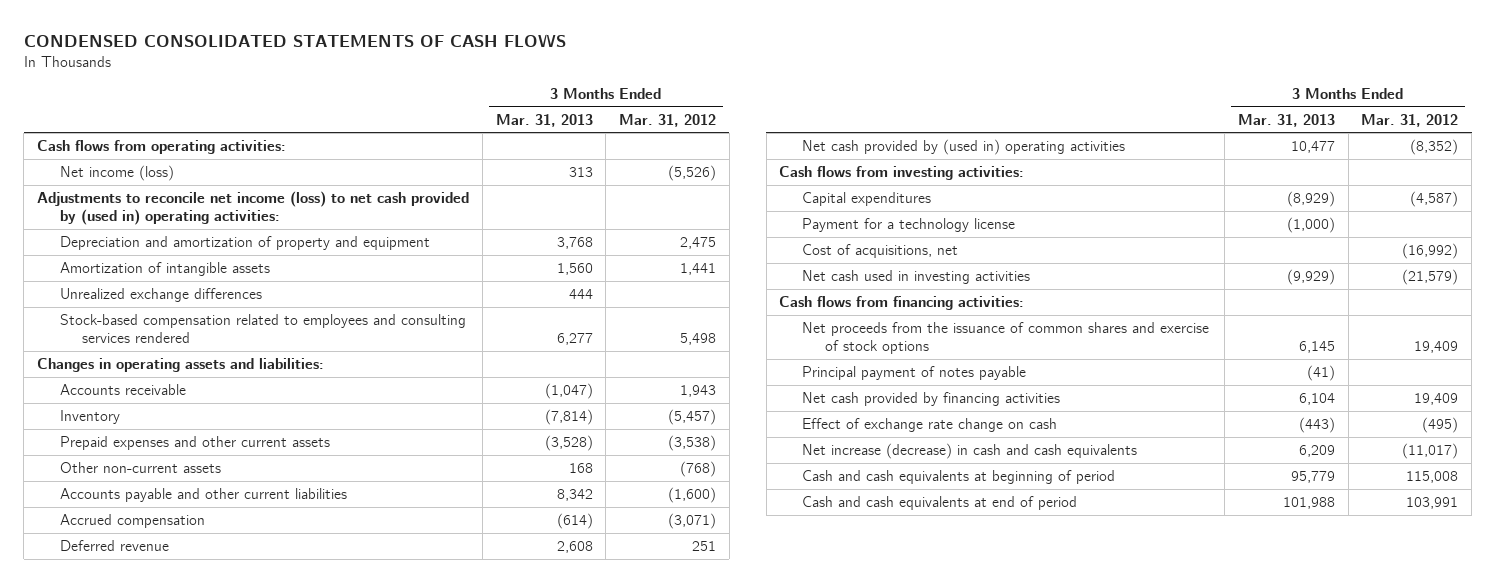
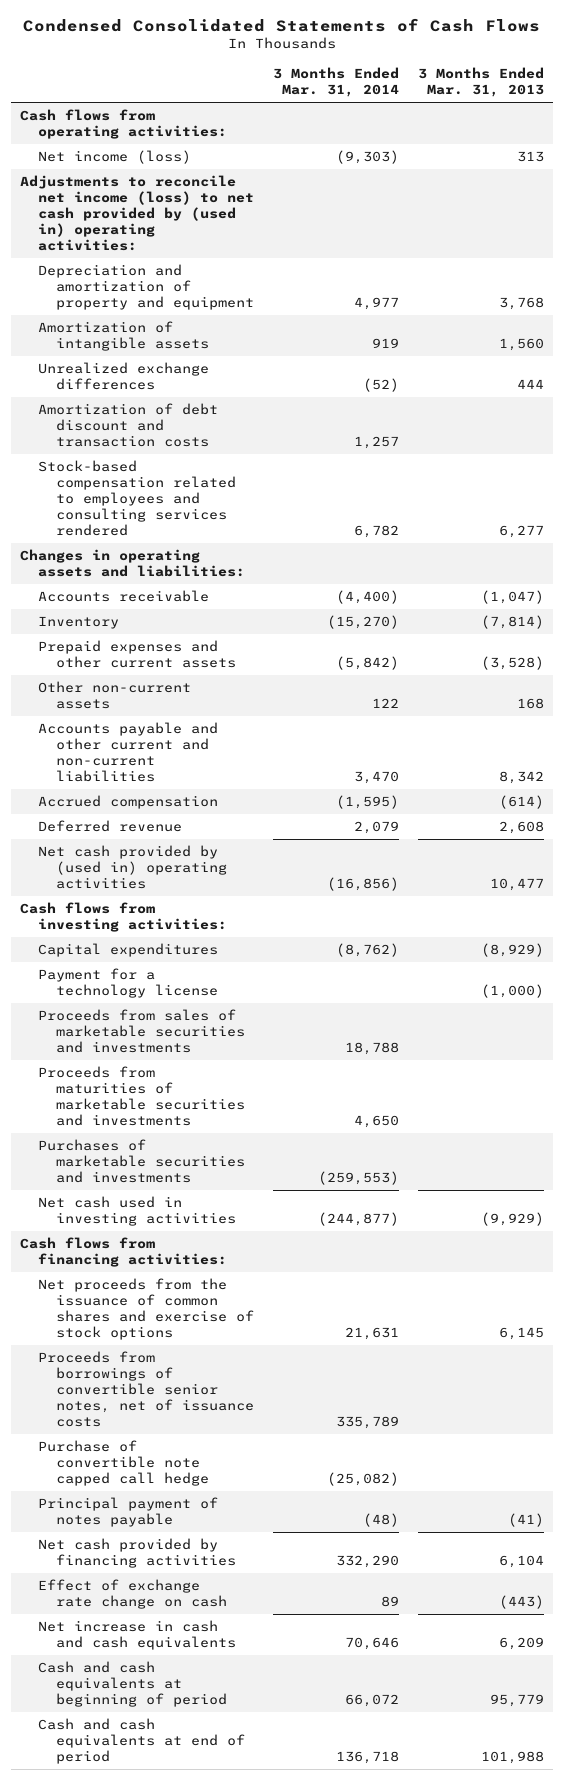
[23,33,566,47] CONDENSED CONSOLIDATED STATEMENTS OF CASH FLOWS -> [22,17,540,32] Condensed Consolidated Statements of Cash Flows
[619,113,717,127] Mar. 31, 2012 -> none
none -> [273,67,400,97] 3 Months Ended Mar. 31, 2014
none -> [38,403,219,447] Amortization of debt discount and transaction costs
[59,487,347,502] Accounts payable and other current liabilities -> [38,722,219,782] Accounts payable and other current and non-current liabilities
[802,243,959,258] Cost of acquisitions, net -> none
none -> [38,1009,246,1053] Proceeds from sales of marketable securities and investments
none -> [38,1066,246,1126] Proceeds from maturities of marketable securities and investments
none -> [38,1139,246,1183] Purchases of marketable securities and investments
none -> [38,1351,255,1427] Proceeds from borrowings of convertible senior notes, net of issuance costs
none -> [38,1440,210,1486] Purchase of convertible note capped call hedge
[802,442,1138,459] Net increase (decrease) in cash and cash equivalents -> [38,1620,237,1651] Net increase in cash and cash equivalents

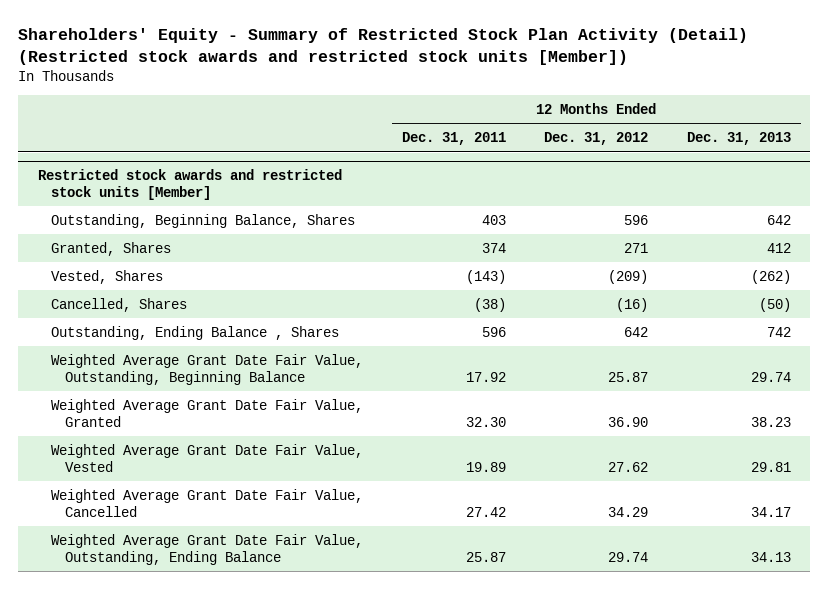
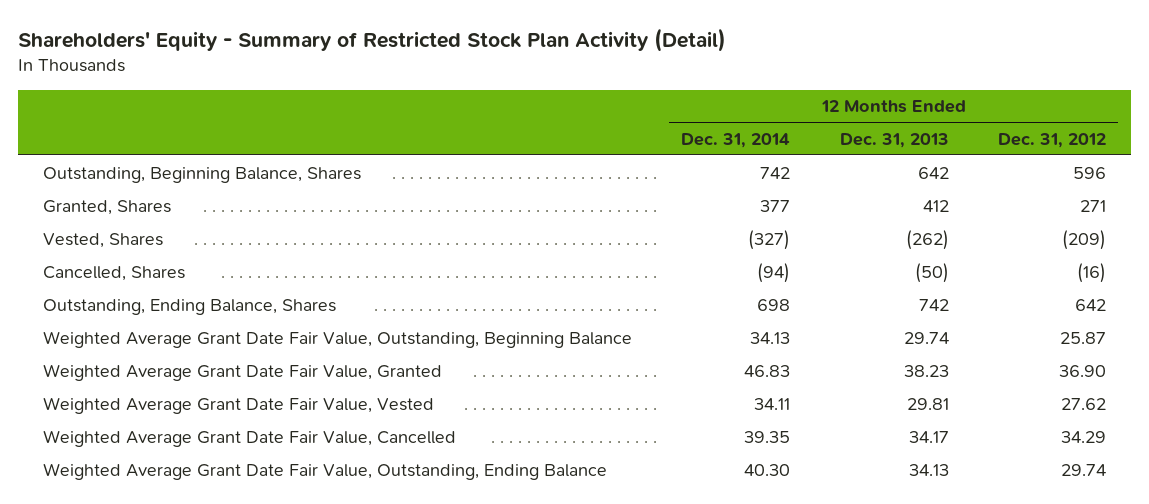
[18,28,749,66] Shareholders' Equity - Summary of Restricted Stock Plan Activity (Detail) (Restricted stock awards and restricted stock units [Member]) -> [18,27,727,52] Shareholders' Equity - Summary of Restricted Stock Plan Activity (Detail)
[401,132,506,146] Dec. 31, 2011 -> none
none -> [681,132,791,148] Dec. 31, 2014
[37,169,342,201] Restricted stock awards and restricted stock units [Member] -> none
[51,325,340,340] Outstanding, Ending Balance , Shares -> [43,298,337,315] Outstanding, Ending Balance, Shares

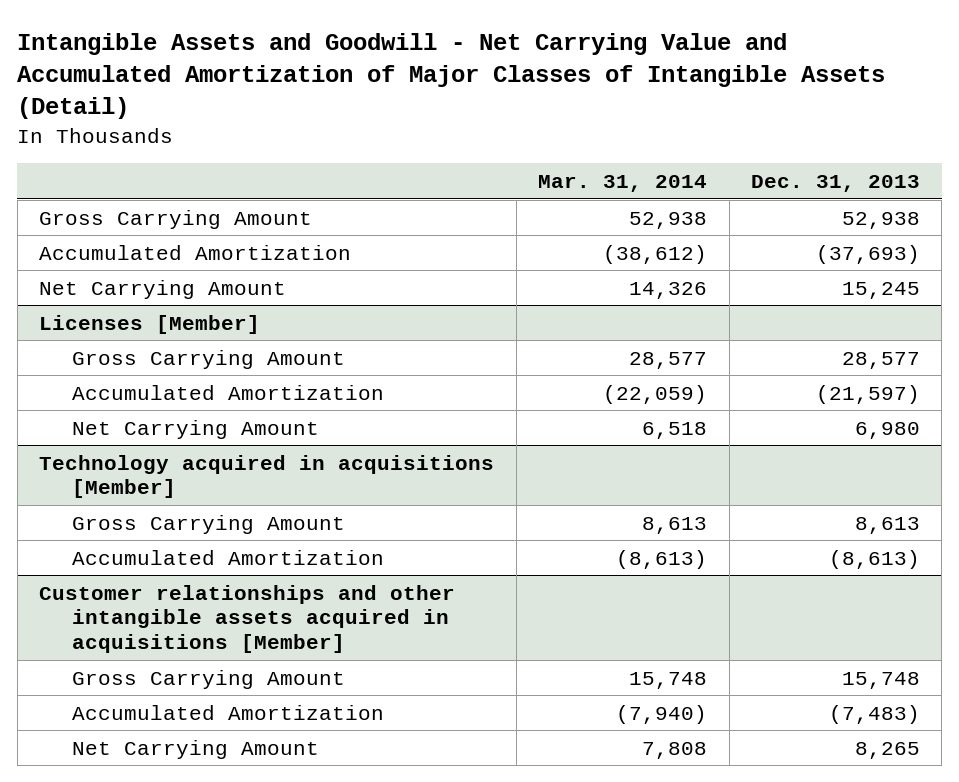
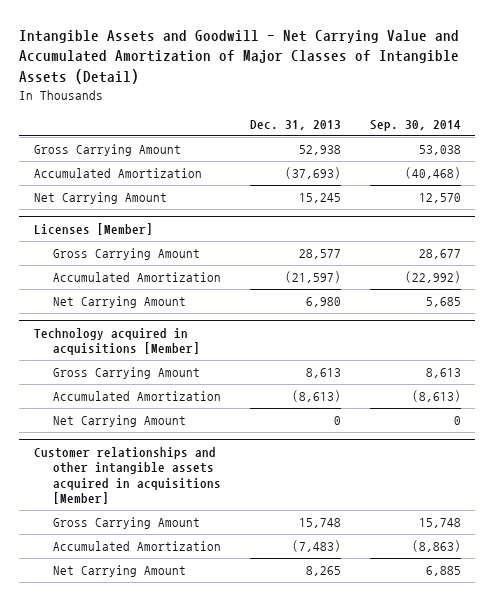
[538,174,708,192] Mar. 31, 2014 -> none
none -> [369,119,461,131] Sep. 30, 2014
none -> [52,415,186,428] Net Carrying Amount

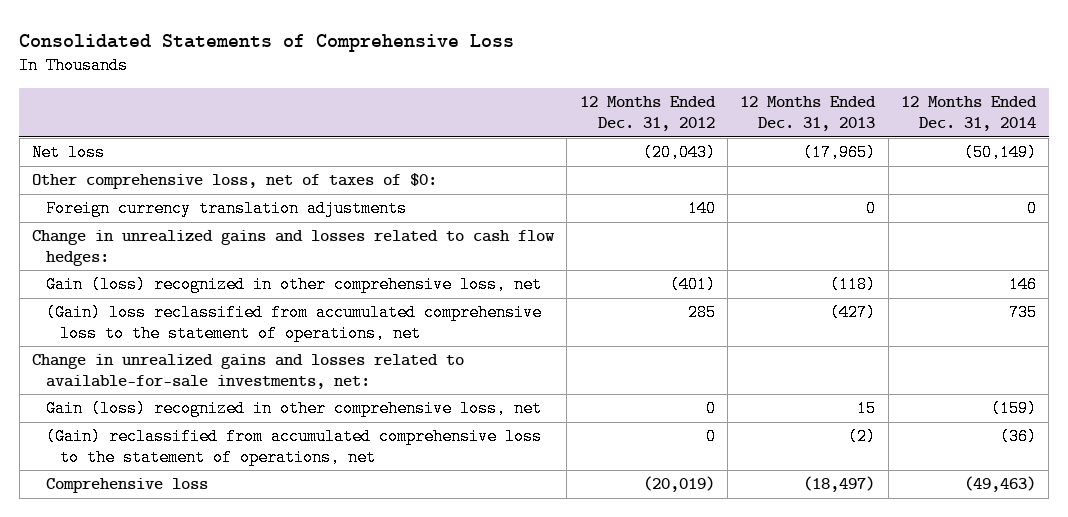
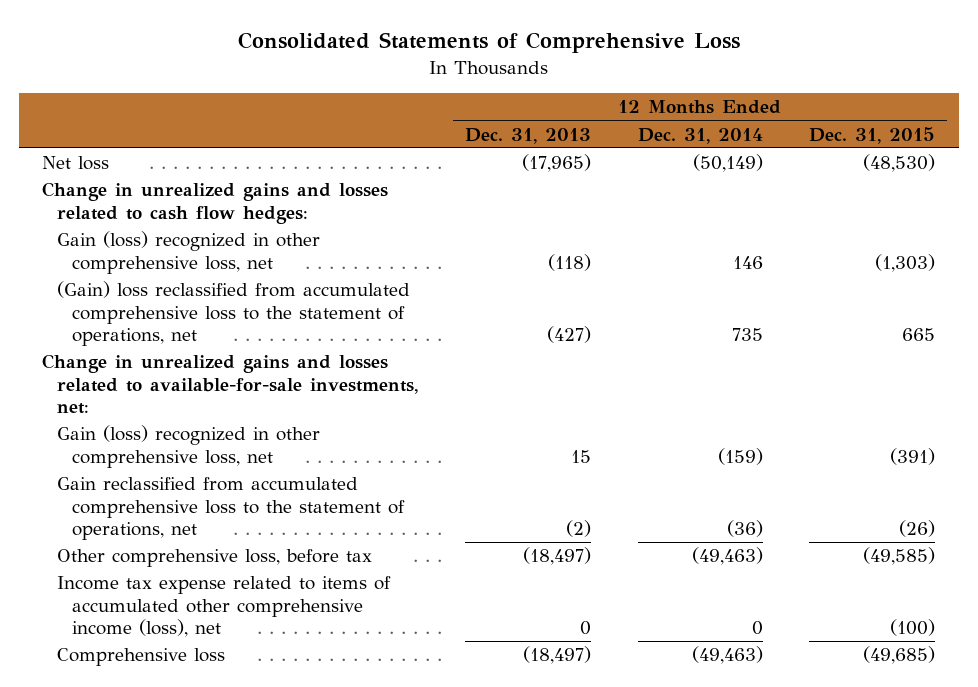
[579,96,716,131] 12 Months Ended Dec. 31, 2012 -> none
none -> [809,126,936,144] Dec. 31, 2015
[31,173,437,190] Other comprehensive loss, net of taxes of $0: -> none
[45,200,407,218] Foreign currency translation adjustments -> none
[45,428,542,466] (Gain) reclassified from accumulated comprehensive loss to the statement of operations, net -> [57,477,405,540] Gain reclassified from accumulated comprehensive loss to the statement of operations, net
none -> [57,549,373,568] Other comprehensive loss, before tax
none -> [57,576,392,637] Income tax expense related to items of accumulated other comprehensive income (loss), net

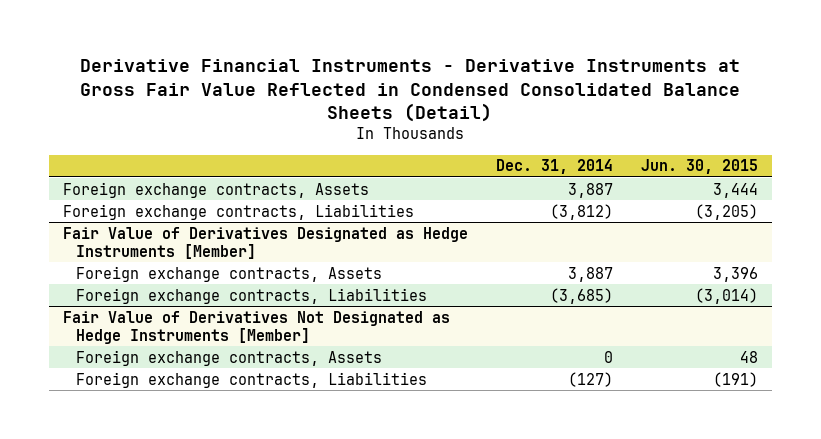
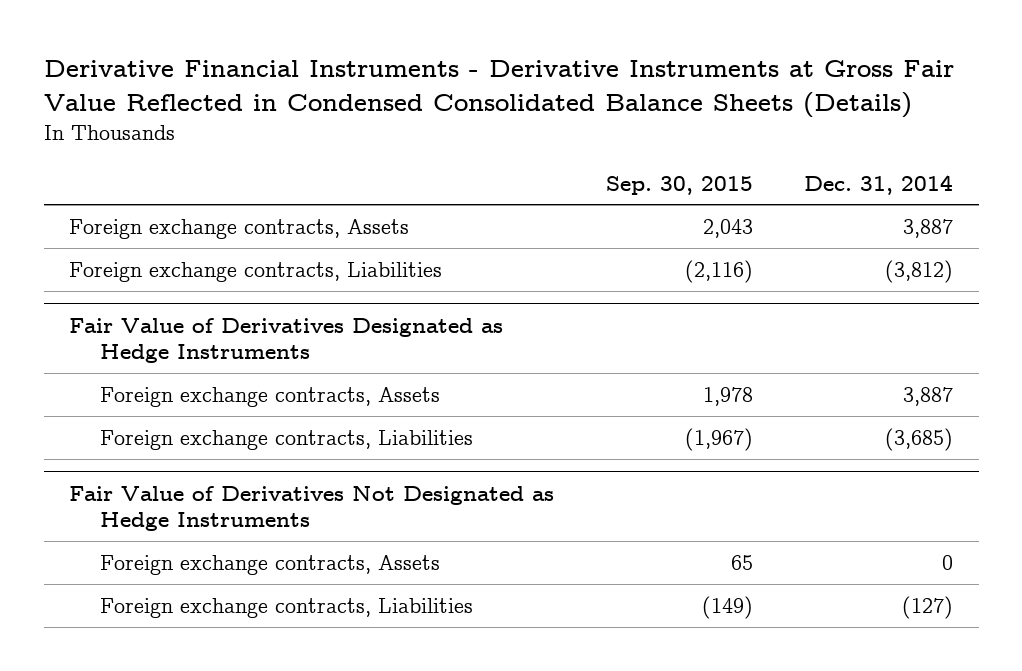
[80,59,741,123] Derivative Financial Instruments - Derivative Instruments at Gross Fair Value Reflected in Condensed Consolidated Balance Sheets (Detail) -> [43,60,954,118] Derivative Financial Instruments - Derivative Instruments at Gross Fair Value Reflected in Condensed Consolidated Balance Sheets (Details)
[640,159,758,175] Jun. 30, 2015 -> none
none -> [605,175,753,195] Sep. 30, 2015
[62,226,468,259] Fair Value of Derivatives Designated as Hedge Instruments [Member] -> [69,317,504,363] Fair Value of Derivatives Designated as Hedge Instruments
[62,310,450,344] Fair Value of Derivatives Not Designated as Hedge Instruments [Member] -> [69,485,555,531] Fair Value of Derivatives Not Designated as Hedge Instruments

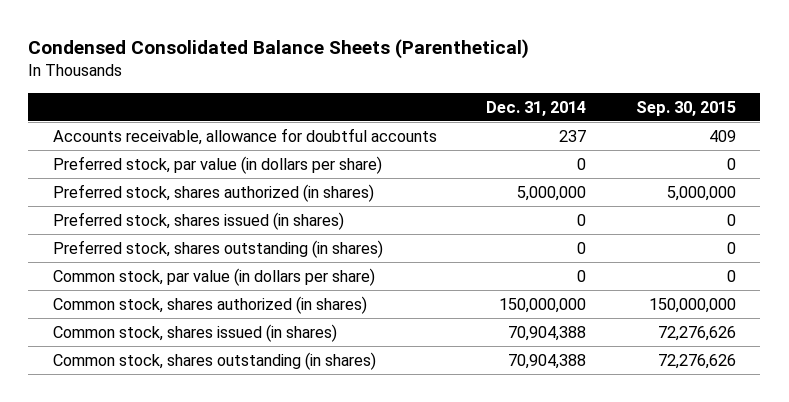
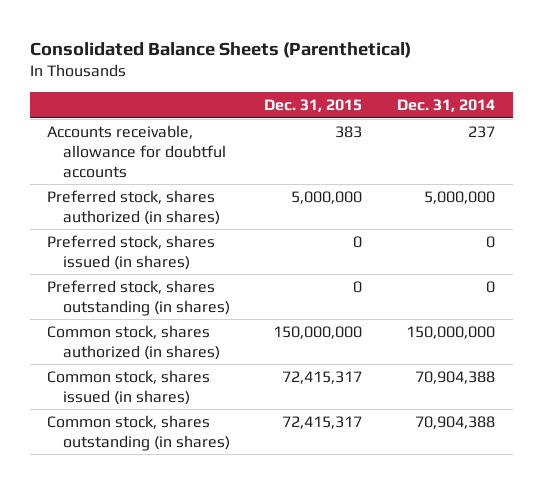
[28,38,530,59] Condensed Consolidated Balance Sheets (Parenthetical) -> [29,41,411,58] Consolidated Balance Sheets (Parenthetical)
[635,100,736,116] Sep. 30, 2015 -> none
none -> [264,99,363,113] Dec. 31, 2015
[52,155,382,174] Preferred stock, par value (in dollars per share) -> none
[52,267,375,286] Common stock, par value (in dollars per share) -> none

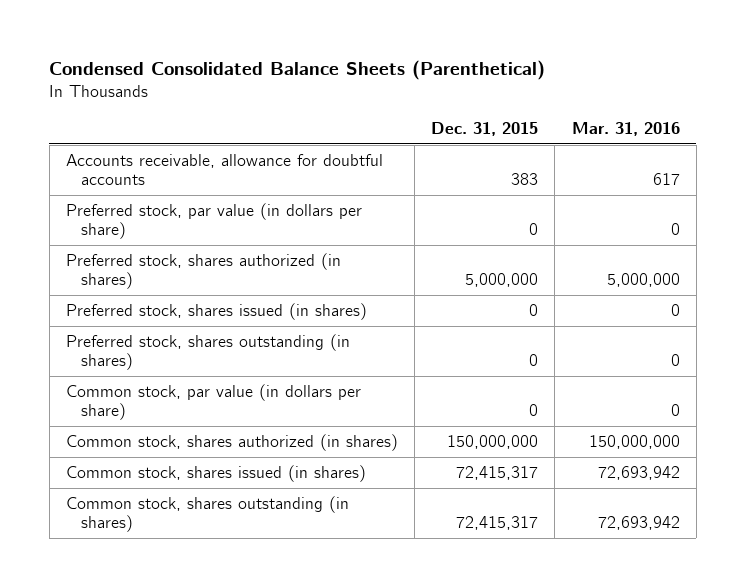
[29,41,411,58] Consolidated Balance Sheets (Parenthetical) -> [49,59,546,80] Condensed Consolidated Balance Sheets (Parenthetical)
[397,99,496,113] Dec. 31, 2014 -> none
none -> [571,122,680,137] Mar. 31, 2016
none -> [65,202,362,240] Preferred stock, par value (in dollars per share)
none -> [65,383,361,421] Common stock, par value (in dollars per share)

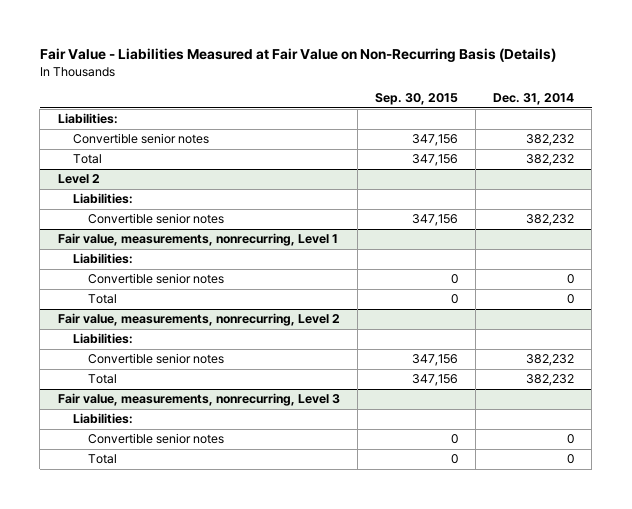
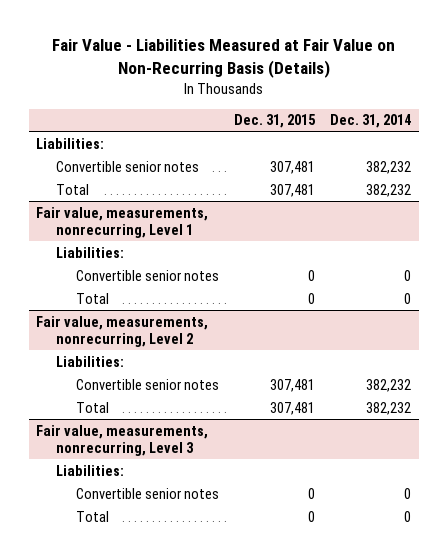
[374,93,458,106] Sep. 30, 2015 -> none
none -> [234,114,317,129] Dec. 31, 2015
[57,174,100,185] Level 2 -> none
[72,193,133,205] Liabilities: -> none
[88,213,225,225] Convertible senior notes -> none

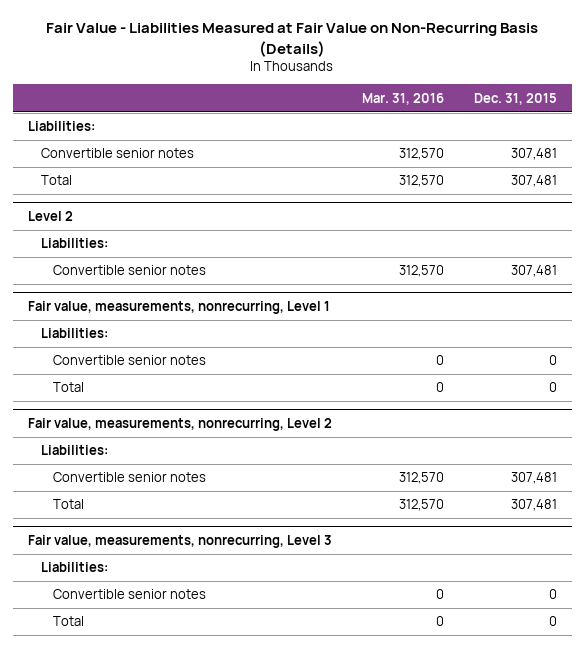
[330,114,412,129] Dec. 31, 2014 -> none
none -> [361,92,444,105] Mar. 31, 2016
none -> [27,210,73,221] Level 2
none -> [40,238,108,249] Liabilities:
none -> [53,265,207,276] Convertible senior notes

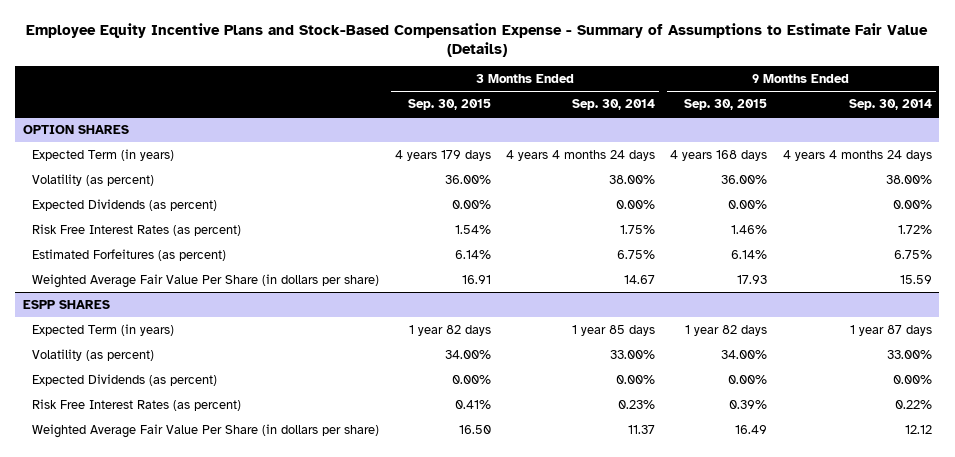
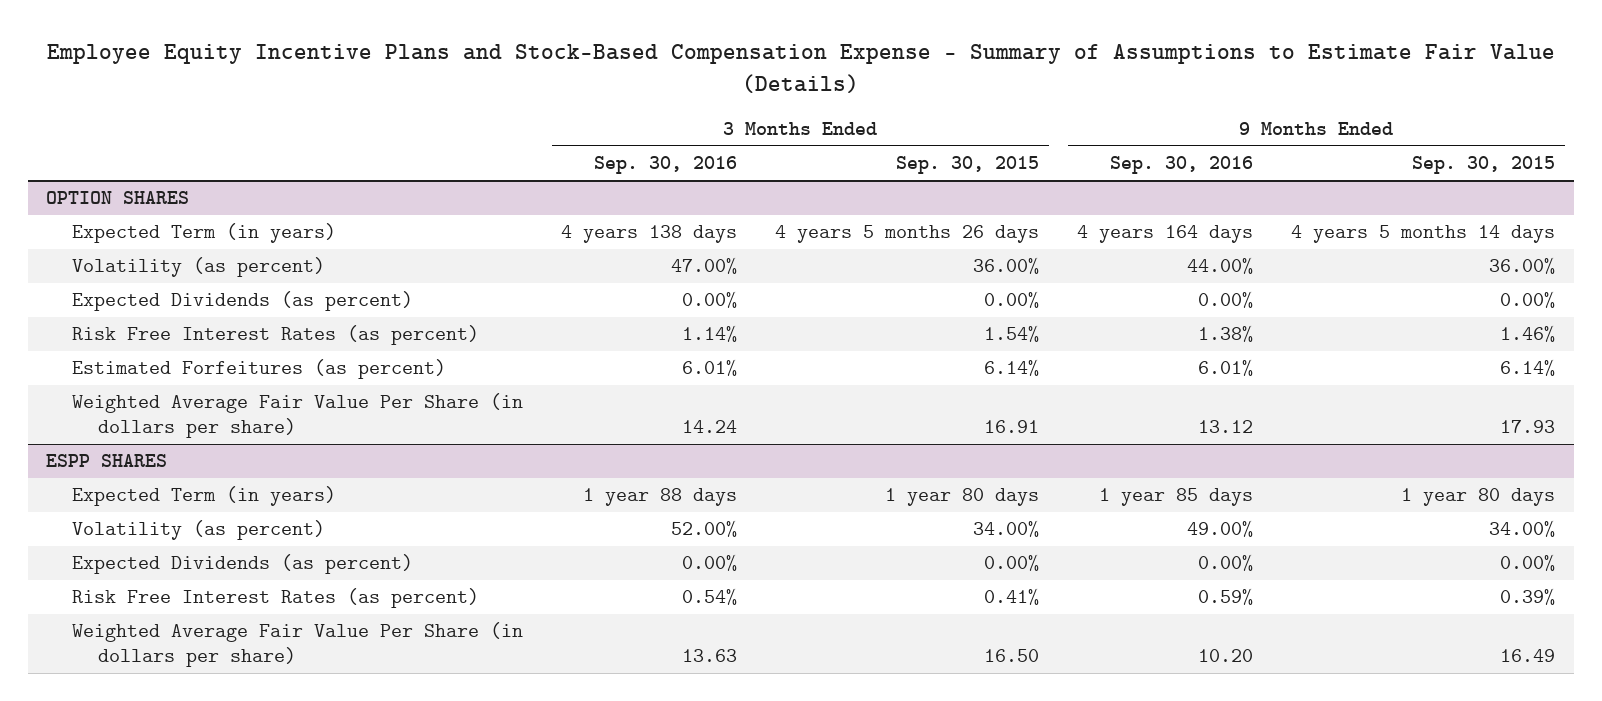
[572,99,656,111] Sep. 30, 2014 -> none
[848,99,932,111] Sep. 30, 2014 -> none
none -> [594,156,738,175] Sep. 30, 2016
none -> [1110,156,1254,175] Sep. 30, 2016
[394,149,491,161] 4 years 179 days -> [775,225,1040,244] 4 years 5 months 26 days
[670,149,768,161] 4 years 168 days -> [1291,225,1556,244] 4 years 5 months 14 days
[408,324,491,336] 1 year 82 days -> [885,488,1040,507] 1 year 80 days
[685,324,768,336] 1 year 82 days -> [1401,488,1556,507] 1 year 80 days

